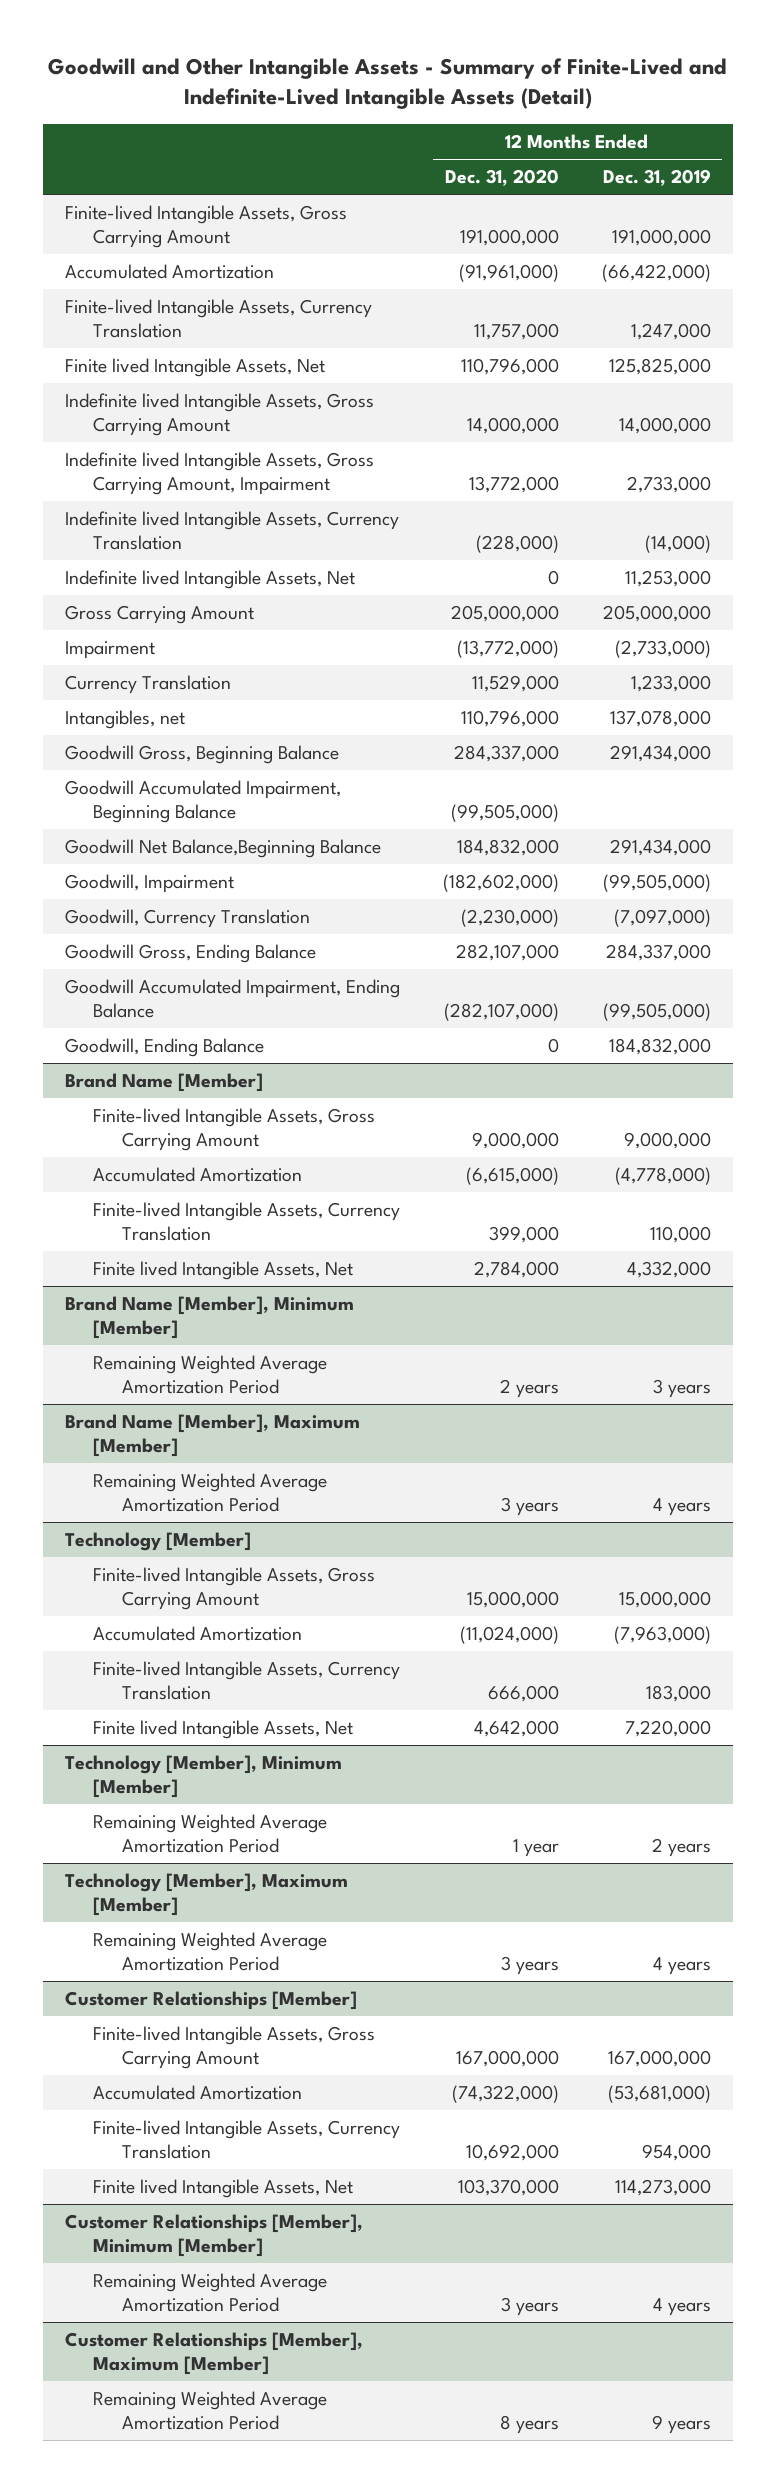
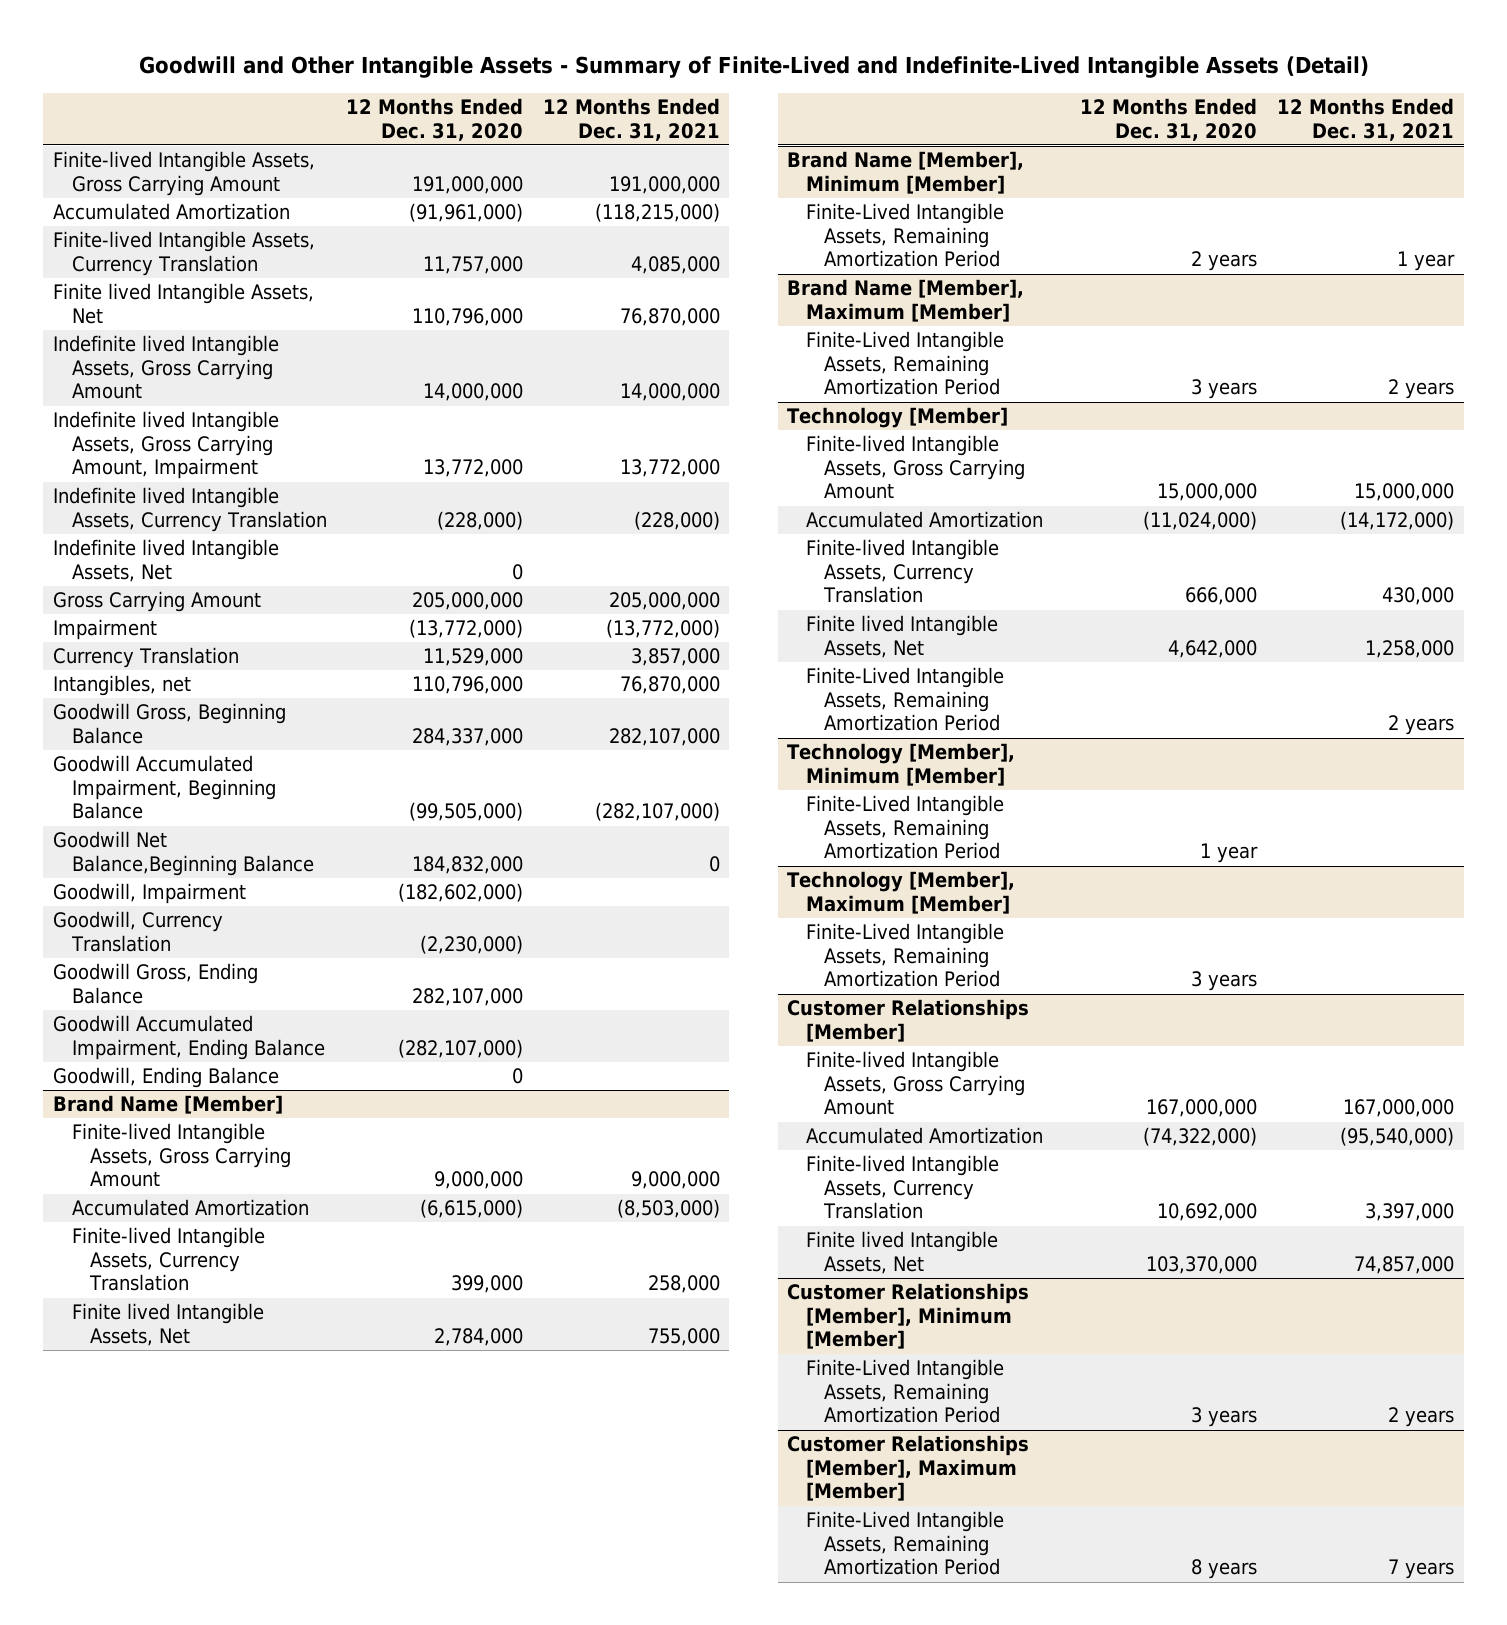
[603,169,712,187] Dec. 31, 2019 -> none
none -> [542,97,720,141] 12 Months Ended Dec. 31, 2021
[93,1355,328,1394] Remaining Weighted Average Amortization Period -> [805,203,1004,268] Finite-Lived Intangible Assets, Remaining Amortization Period
[93,1473,328,1512] Remaining Weighted Average Amortization Period -> [805,331,1004,396] Finite-Lived Intangible Assets, Remaining Amortization Period
none -> [805,667,1004,732] Finite-Lived Intangible Assets, Remaining Amortization Period
[93,1814,328,1853] Remaining Weighted Average Amortization Period -> [805,795,1004,860] Finite-Lived Intangible Assets, Remaining Amortization Period
[93,1932,328,1971] Remaining Weighted Average Amortization Period -> [805,923,1004,988] Finite-Lived Intangible Assets, Remaining Amortization Period
[93,2273,328,2312] Remaining Weighted Average Amortization Period -> [805,1359,1004,1424] Finite-Lived Intangible Assets, Remaining Amortization Period
[93,2391,328,2430] Remaining Weighted Average Amortization Period -> [805,1511,1004,1576] Finite-Lived Intangible Assets, Remaining Amortization Period

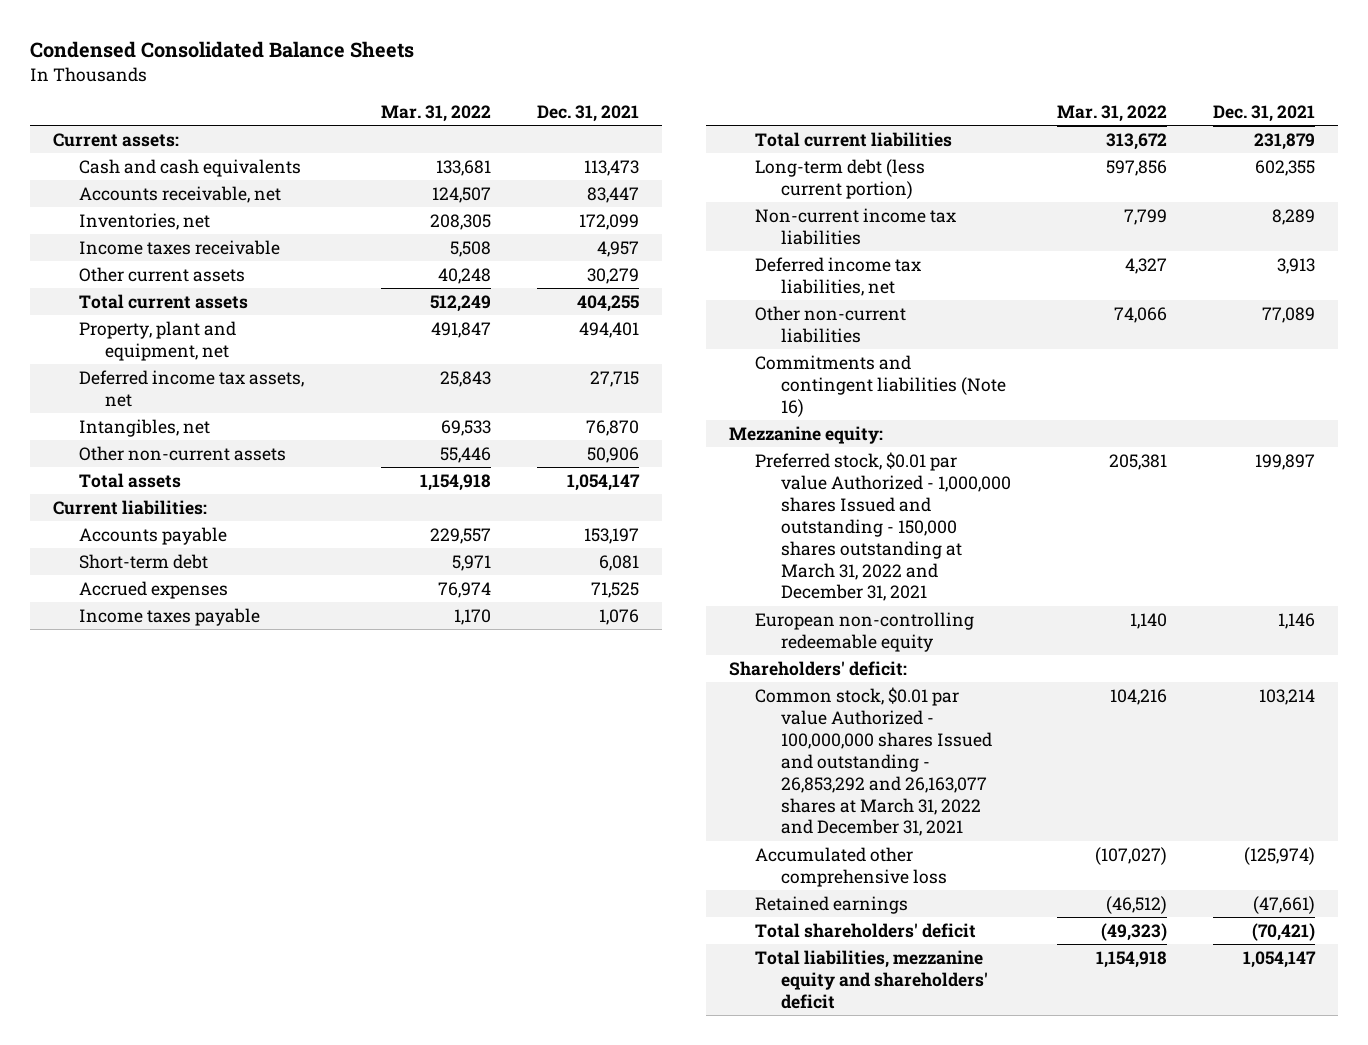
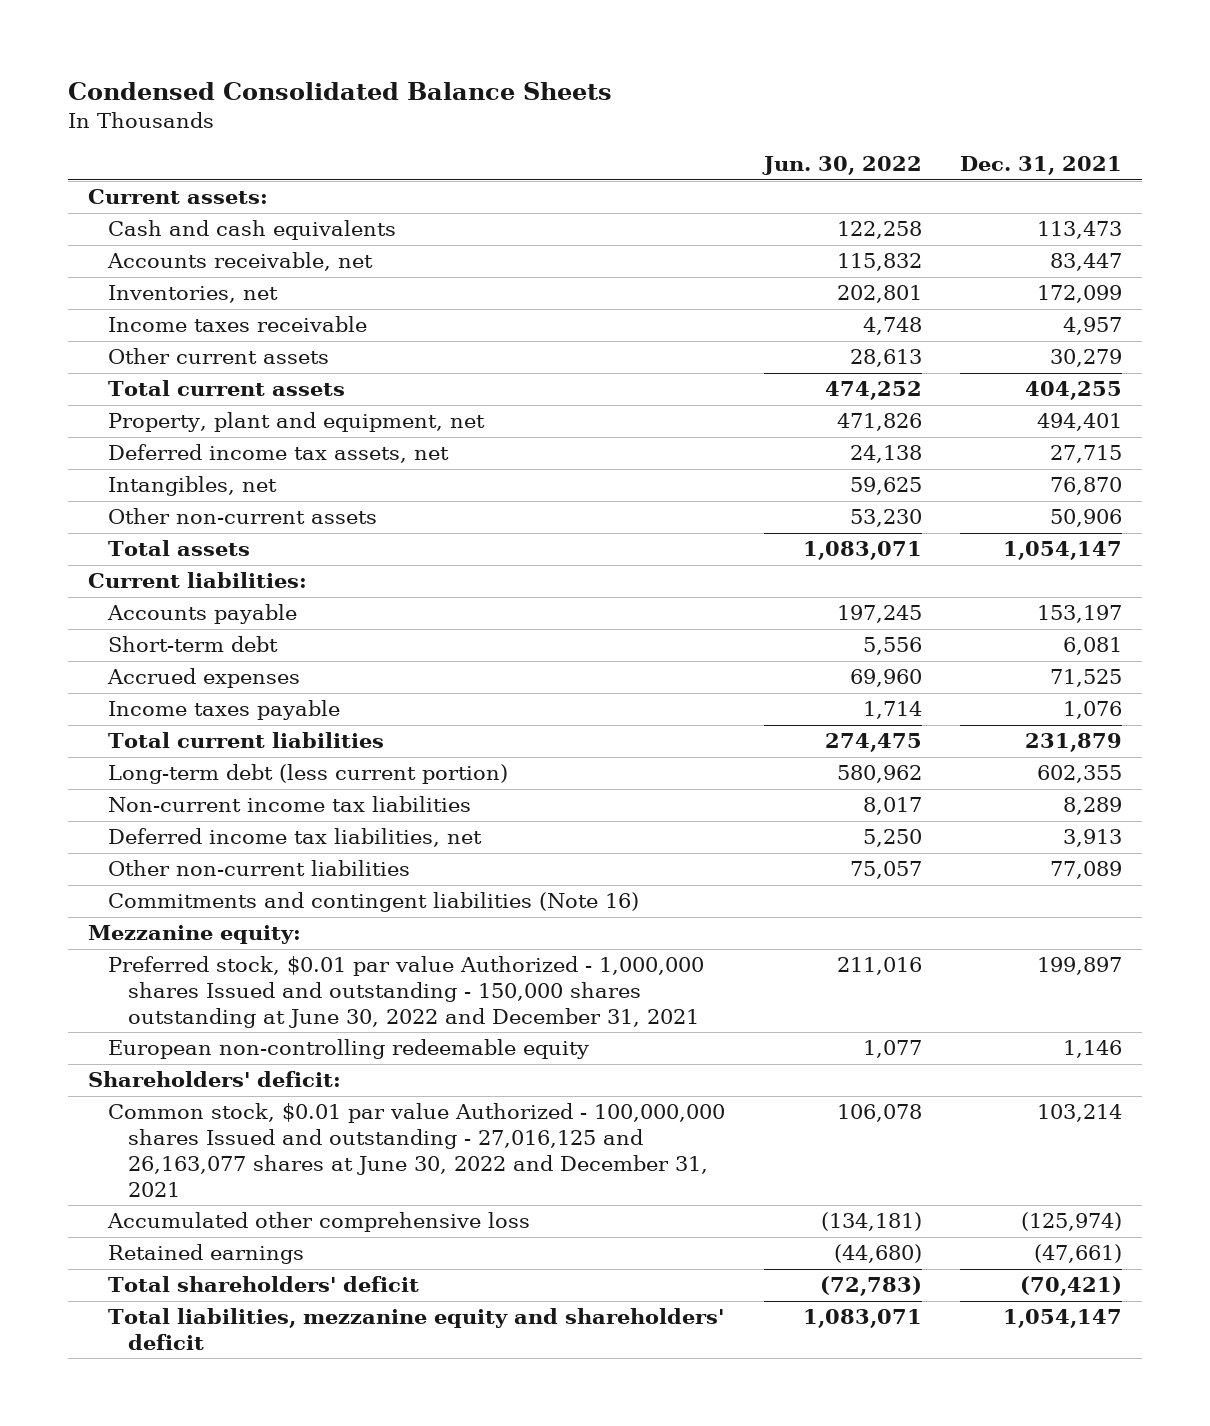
[381,104,492,122] Mar. 31, 2022 -> none
none -> [761,156,922,176] Jun. 30, 2022
[754,451,1011,602] Preferred stock, $0.01 par value Authorized - 1,000,000 shares Issued and outstanding - 150,000 shares outstanding at March 31, 2022 and December 31, 2021 -> [107,956,704,1028] Preferred stock, $0.01 par value Authorized - 1,000,000 shares Issued and outstanding - 150,000 shares outstanding at June 30, 2022 and December 31, 2021
[754,686,992,837] Common stock, $0.01 par value Authorized - 100,000,000 shares Issued and outstanding - 26,853,292 and 26,163,077 shares at March 31, 2022 and December 31, 2021 -> [107,1103,725,1197] Common stock, $0.01 par value Authorized - 100,000,000 shares Issued and outstanding - 27,016,125 and 26,163,077 shares at June 30, 2022 and December 31, 2021

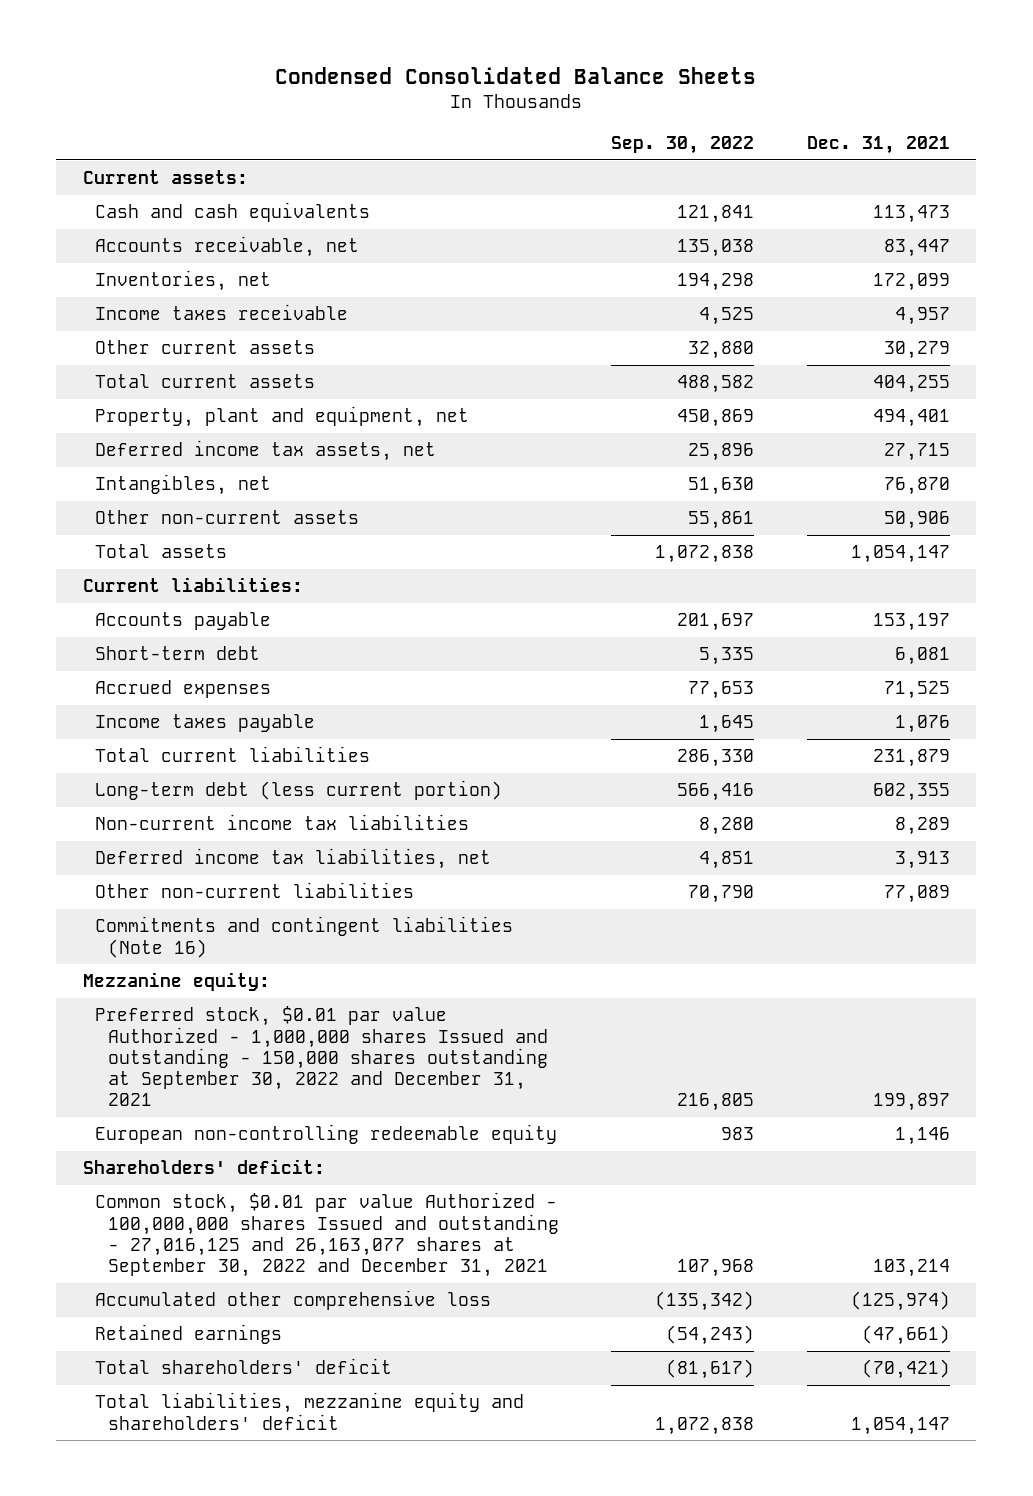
[761,156,922,176] Jun. 30, 2022 -> none
none -> [611,135,755,154] Sep. 30, 2022
[107,956,704,1028] Preferred stock, $0.01 par value Authorized - 1,000,000 shares Issued and outstanding - 150,000 shares outstanding at June 30, 2022 and December 31, 2021 -> [95,1006,548,1107] Preferred stock, $0.01 par value Authorized - 1,000,000 shares Issued and outstanding - 150,000 shares outstanding at September 30, 2022 and December 31, 2021
[107,1103,725,1197] Common stock, $0.01 par value Authorized - 100,000,000 shares Issued and outstanding - 27,016,125 and 26,163,077 shares at June 30, 2022 and December 31, 2021 -> [95,1192,559,1278] Common stock, $0.01 par value Authorized - 100,000,000 shares Issued and outstanding - 27,016,125 and 26,163,077 shares at September 30, 2022 and December 31, 2021

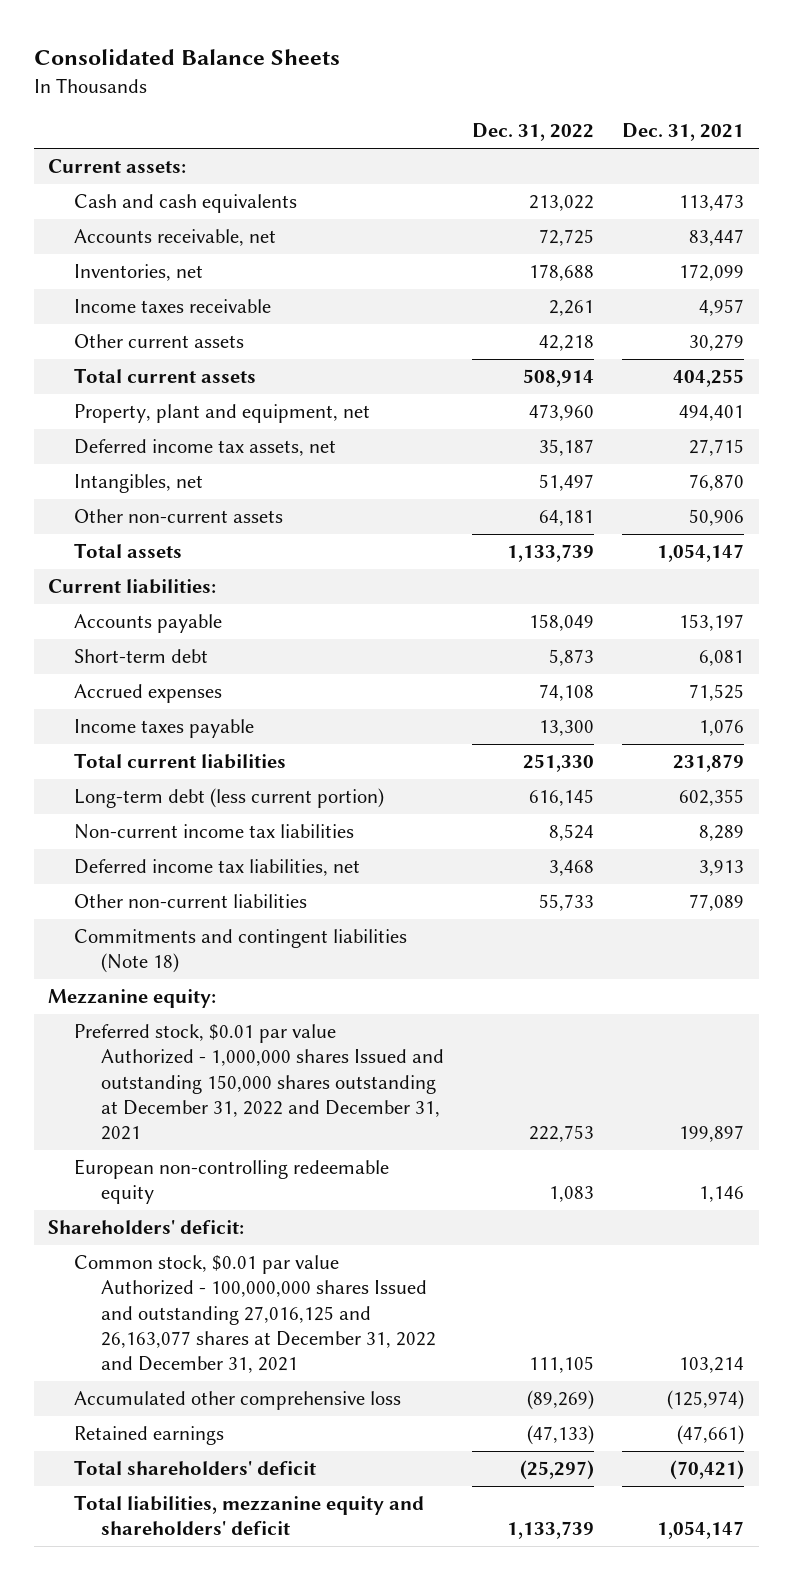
[275,66,757,84] Condensed Consolidated Balance Sheets -> [33,49,340,66] Consolidated Balance Sheets
[611,135,755,154] Sep. 30, 2022 -> none
none -> [472,123,595,142] Dec. 31, 2022
[95,916,514,958] Commitments and contingent liabilities (Note 16) -> [74,929,408,974] Commitments and contingent liabilities (Note 18)
[95,1006,548,1107] Preferred stock, $0.01 par value Authorized - 1,000,000 shares Issued and outstanding - 150,000 shares outstanding at September 30, 2022 and December 31, 2021 -> [74,1024,445,1141] Preferred stock, $0.01 par value Authorized - 1,000,000 shares Issued and outstanding 150,000 shares outstanding at December 31, 2022 and December 31, 2021
[95,1192,559,1278] Common stock, $0.01 par value Authorized - 100,000,000 shares Issued and outstanding - 27,016,125 and 26,163,077 shares at September 30, 2022 and December 31, 2021 -> [74,1255,437,1374] Common stock, $0.01 par value Authorized - 100,000,000 shares Issued and outstanding 27,016,125 and 26,163,077 shares at December 31, 2022 and December 31, 2021

